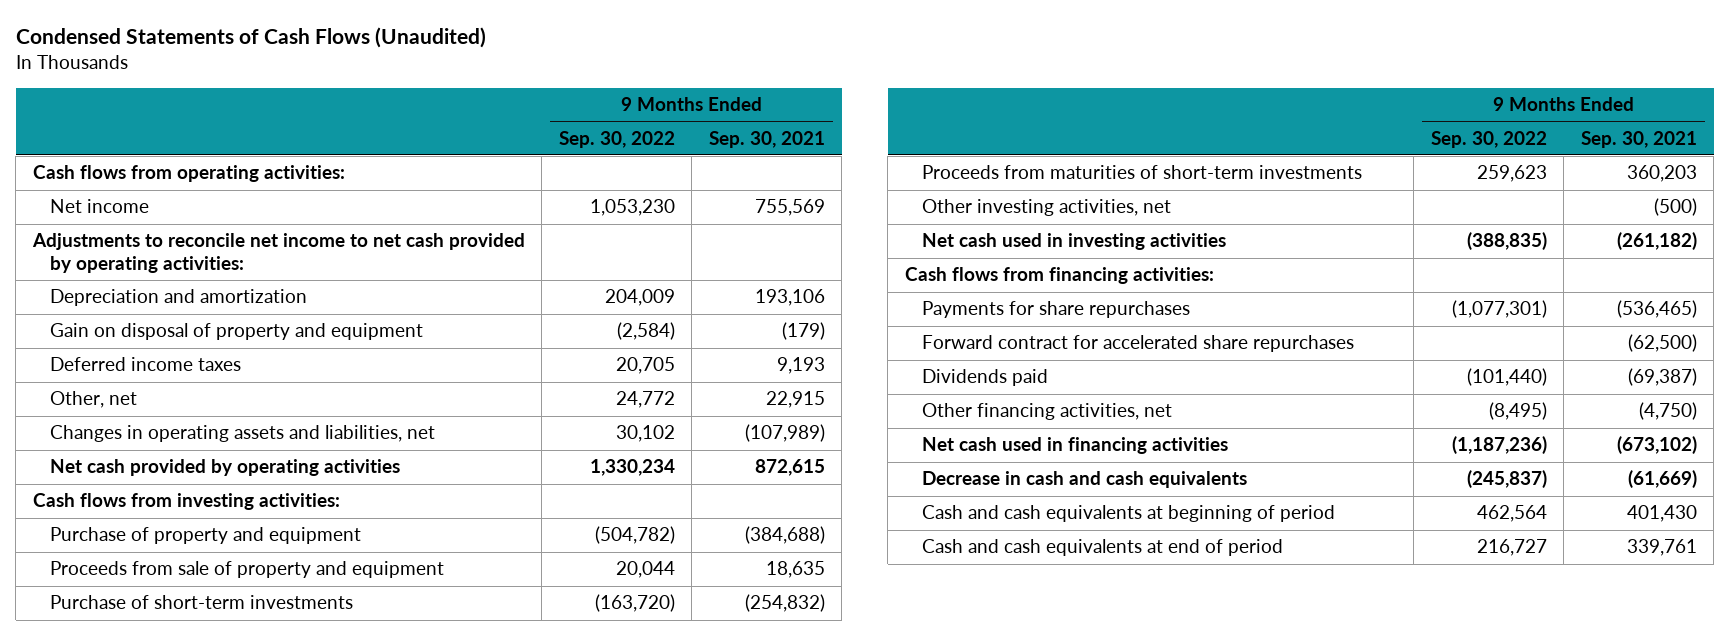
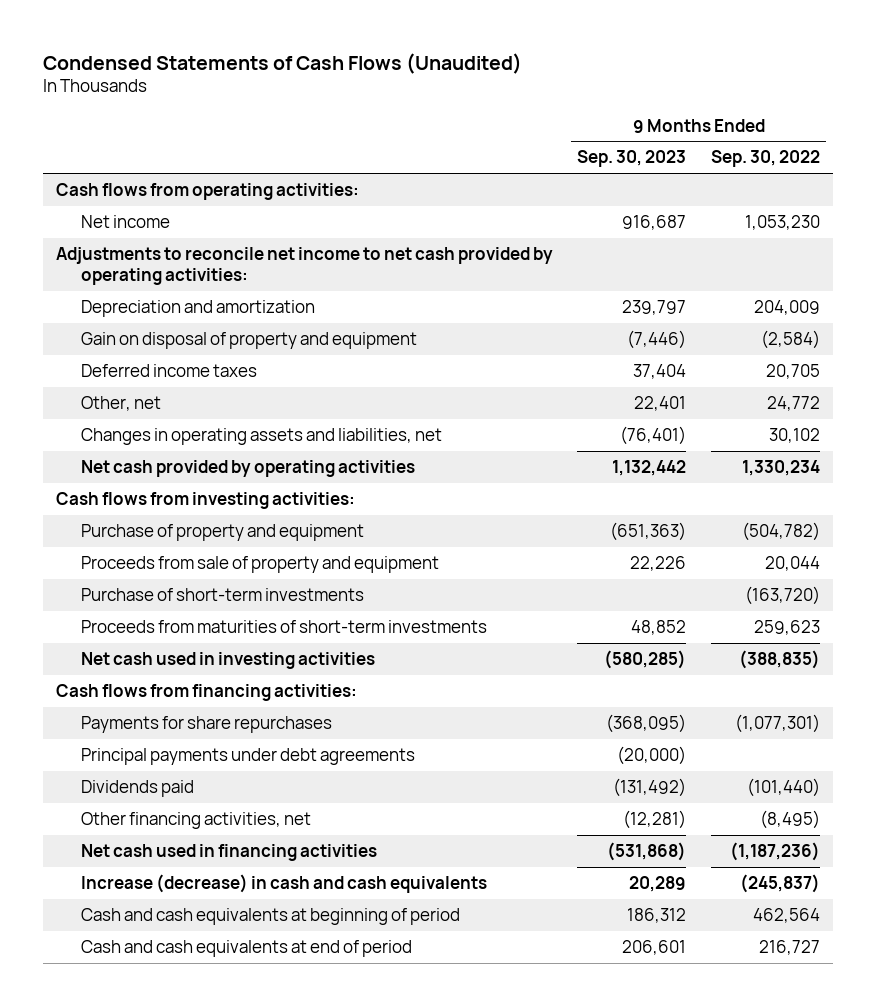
[708,130,825,148] Sep. 30, 2021 -> none
none -> [577,150,687,168] Sep. 30, 2023
[922,199,1172,217] Other investing activities, net -> none
[922,335,1355,353] Forward contract for accelerated share repurchases -> none
none -> [81,748,416,766] Principal payments under debt agreements
[922,471,1248,489] Decrease in cash and cash equivalents -> [81,874,488,894] Increase (decrease) in cash and cash equivalents

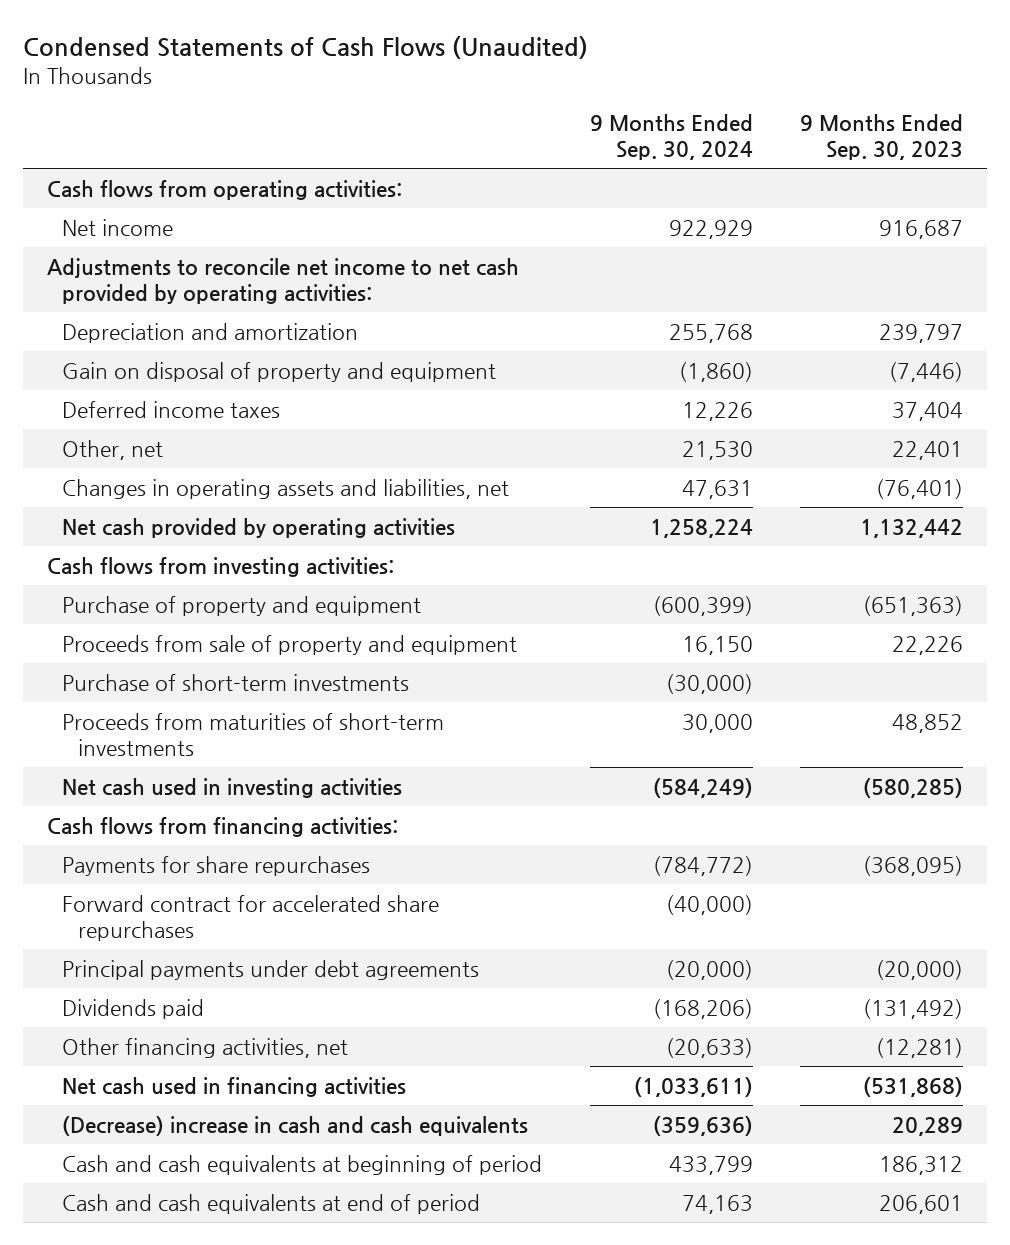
[711,150,821,168] Sep. 30, 2022 -> none
none -> [589,114,753,160] 9 Months Ended Sep. 30, 2024
none -> [62,894,440,941] Forward contract for accelerated share repurchases
[81,874,488,894] Increase (decrease) in cash and cash equivalents -> [62,1115,529,1136] (Decrease) increase in cash and cash equivalents

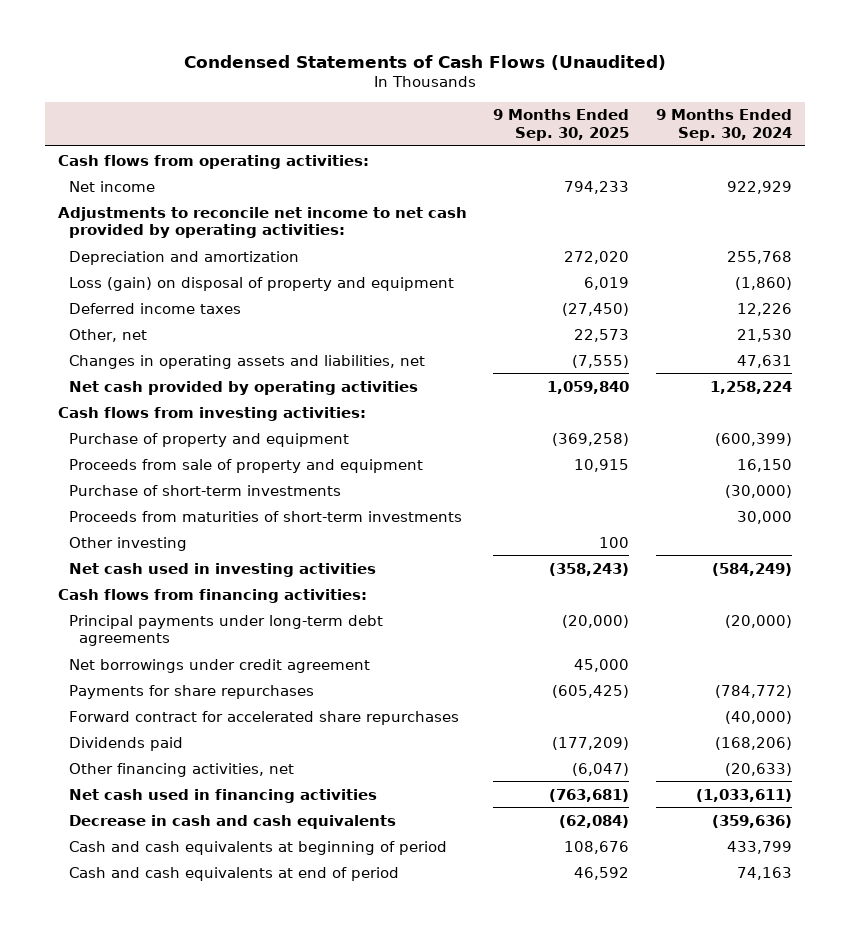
[800,114,964,160] 9 Months Ended Sep. 30, 2023 -> none
none -> [493,109,630,141] 9 Months Ended Sep. 30, 2025
[62,361,497,382] Gain on disposal of property and equipment -> [68,276,454,291] Loss (gain) on disposal of property and equipment
none -> [68,536,187,551] Other investing
none -> [68,614,383,646] Principal payments under long-term debt agreements
none -> [68,658,370,673] Net borrowings under credit agreement
[62,959,480,980] Principal payments under debt agreements -> none
[62,1115,529,1136] (Decrease) increase in cash and cash equivalents -> [68,814,396,829] Decrease in cash and cash equivalents

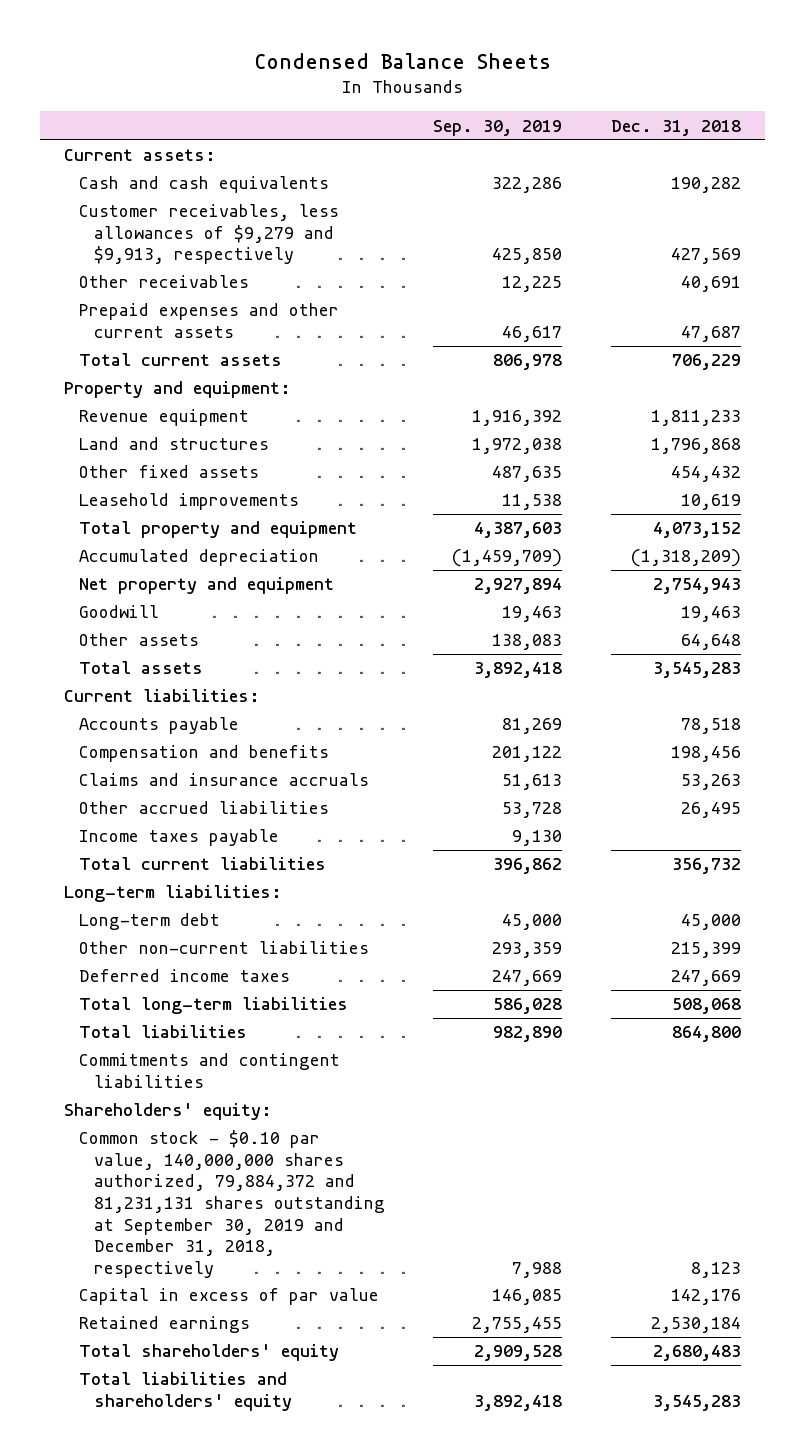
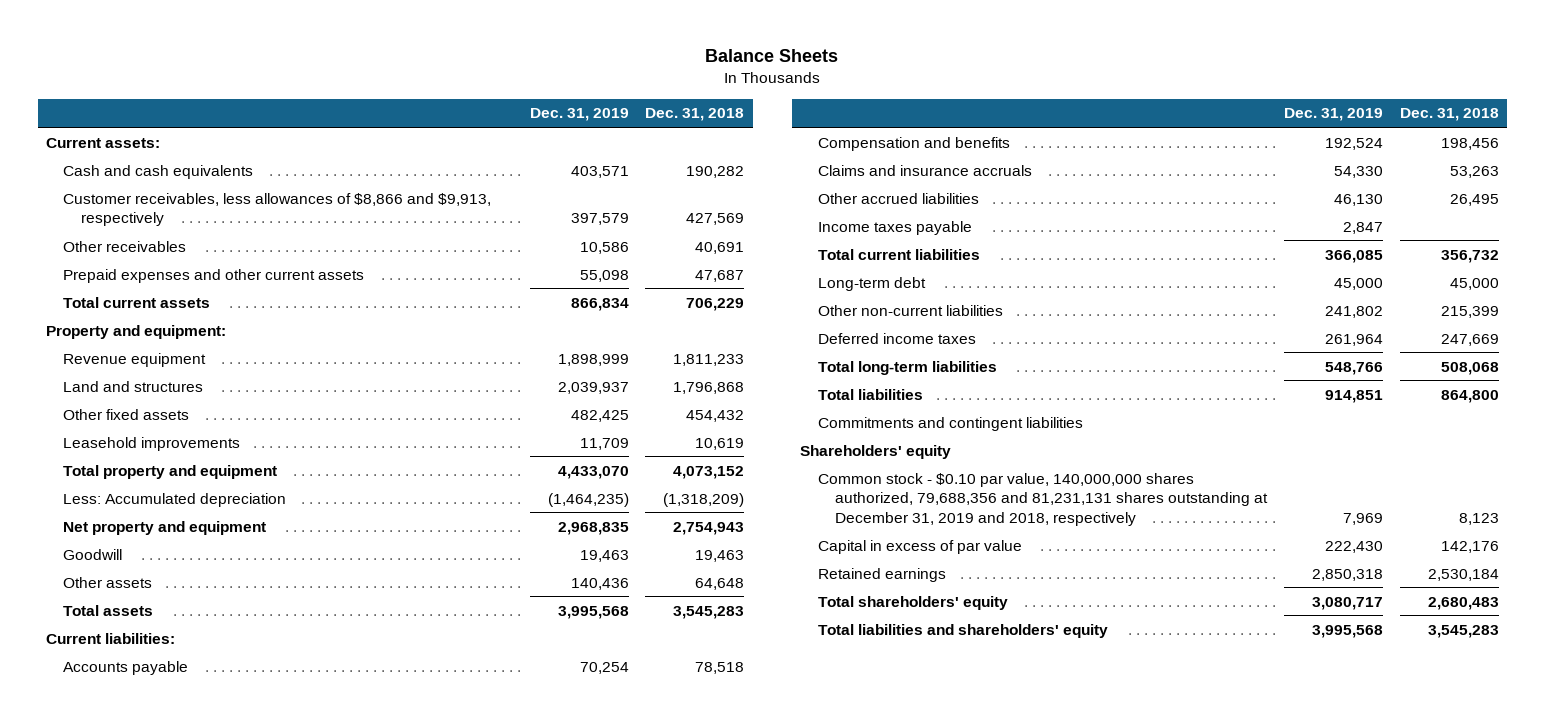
[253,52,551,69] Condensed Balance Sheets -> [705,48,839,62] Balance Sheets
[433,119,563,136] Sep. 30, 2019 -> none
none -> [529,108,629,122] Dec. 31, 2019
[79,204,340,265] Customer receivables, less allowances of $9,279 and $9,913, respectively -> [63,192,492,227] Customer receivables, less allowances of $8,866 and $9,913, respectively
[79,549,320,567] Accumulated depreciation -> [63,492,287,507] Less: Accumulated depreciation
[64,885,283,903] Long-term liabilities: -> none
[64,1103,273,1121] Shareholders' equity: -> [800,444,952,459] Shareholders' equity
[79,1130,385,1278] Common stock - $0.10 par value, 140,000,000 shares authorized, 79,884,372 and 81,231,131 shares outstanding at September 30, 2019 and December 31, 2018, respectively -> [817,472,1269,526] Common stock - $0.10 par value, 140,000,000 shares authorized, 79,688,356 and 81,231,131 shares outstanding at December 31, 2019 and 2018, respectively

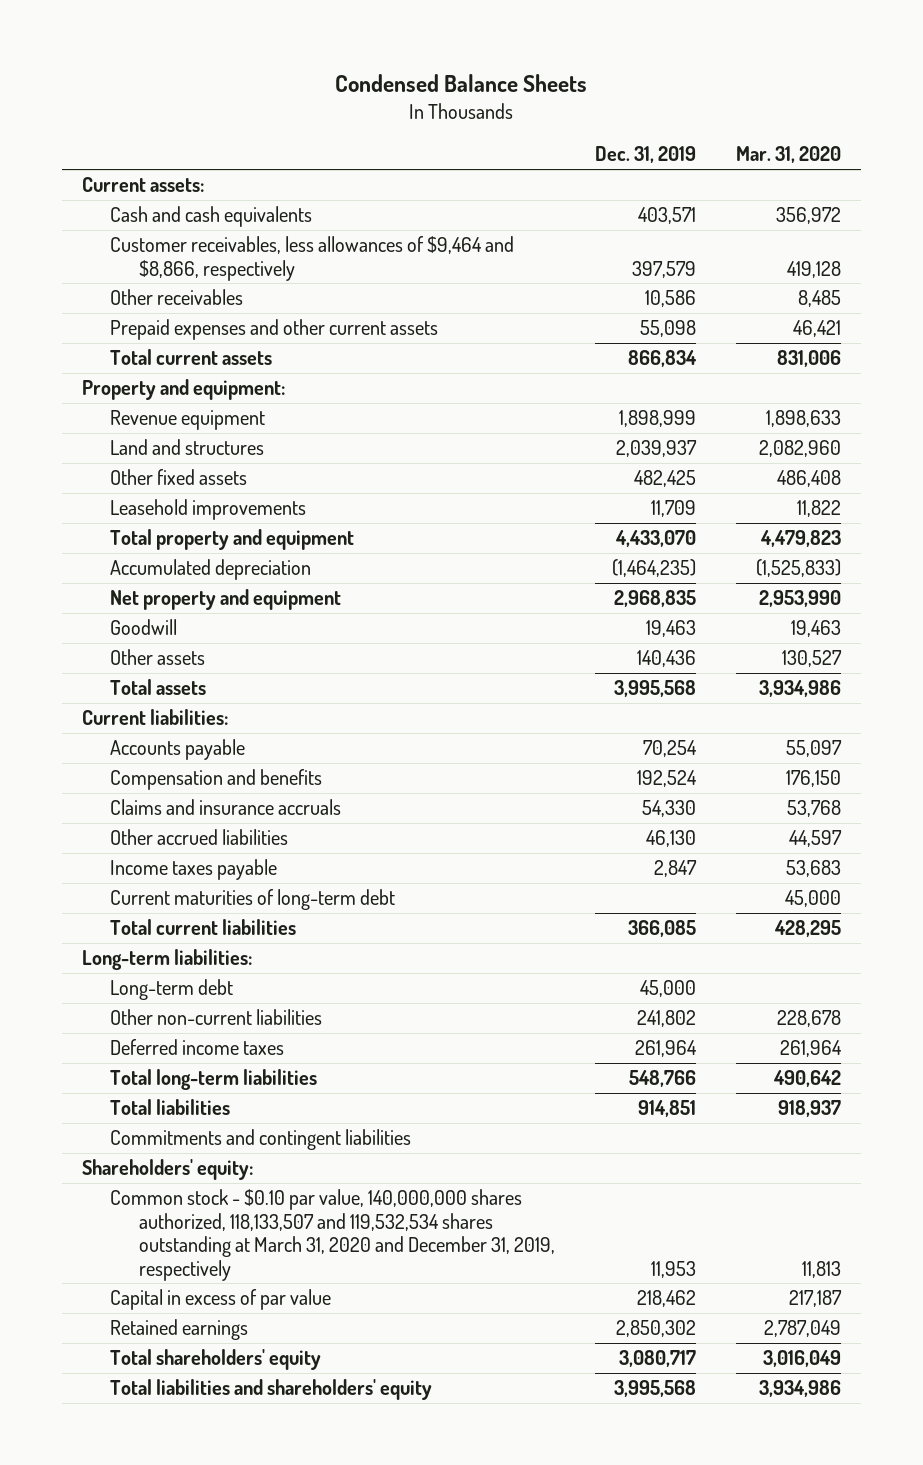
[705,48,839,62] Balance Sheets -> [335,74,588,93] Condensed Balance Sheets
[645,108,745,122] Dec. 31, 2018 -> none
none -> [736,146,842,164] Mar. 31, 2020
[63,192,492,227] Customer receivables, less allowances of $8,866 and $9,913, respectively -> [110,236,515,281] Customer receivables, less allowances of $9,464 and $8,866, respectively
[63,492,287,507] Less: Accumulated depreciation -> [110,559,312,581] Accumulated depreciation
none -> [110,889,396,911] Current maturities of long-term debt
none -> [81,949,252,971] Long-term liabilities:
[800,444,952,459] Shareholders' equity -> [81,1159,253,1181] Shareholders' equity:
[817,472,1269,526] Common stock - $0.10 par value, 140,000,000 shares authorized, 79,688,356 and 81,231,131 shares outstanding at December 31, 2019 and 2018, respectively -> [110,1189,556,1281] Common stock - $0.10 par value, 140,000,000 shares authorized, 118,133,507 and 119,532,534 shares outstanding at March 31, 2020 and December 31, 2019, respectively
[1343,512,1384,525] 7,969 -> [651,1260,697,1278] 11,953
[1325,540,1384,553] 222,430 -> [637,1290,697,1308] 218,462
[1312,568,1384,581] 2,850,318 -> [616,1320,697,1338] 2,850,302

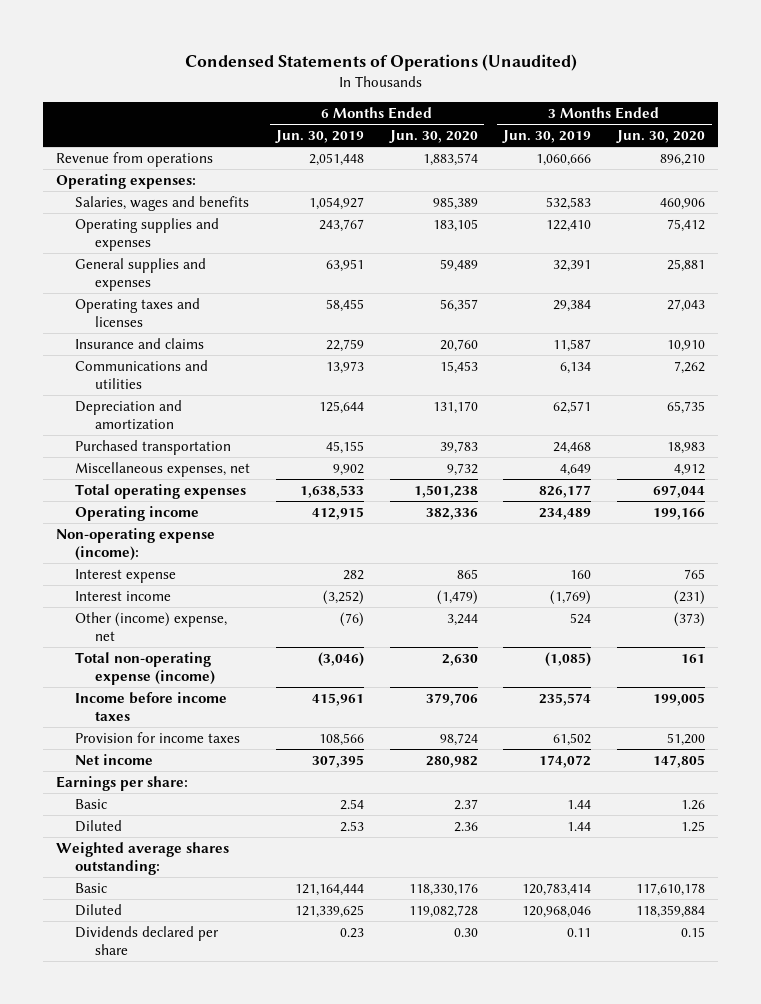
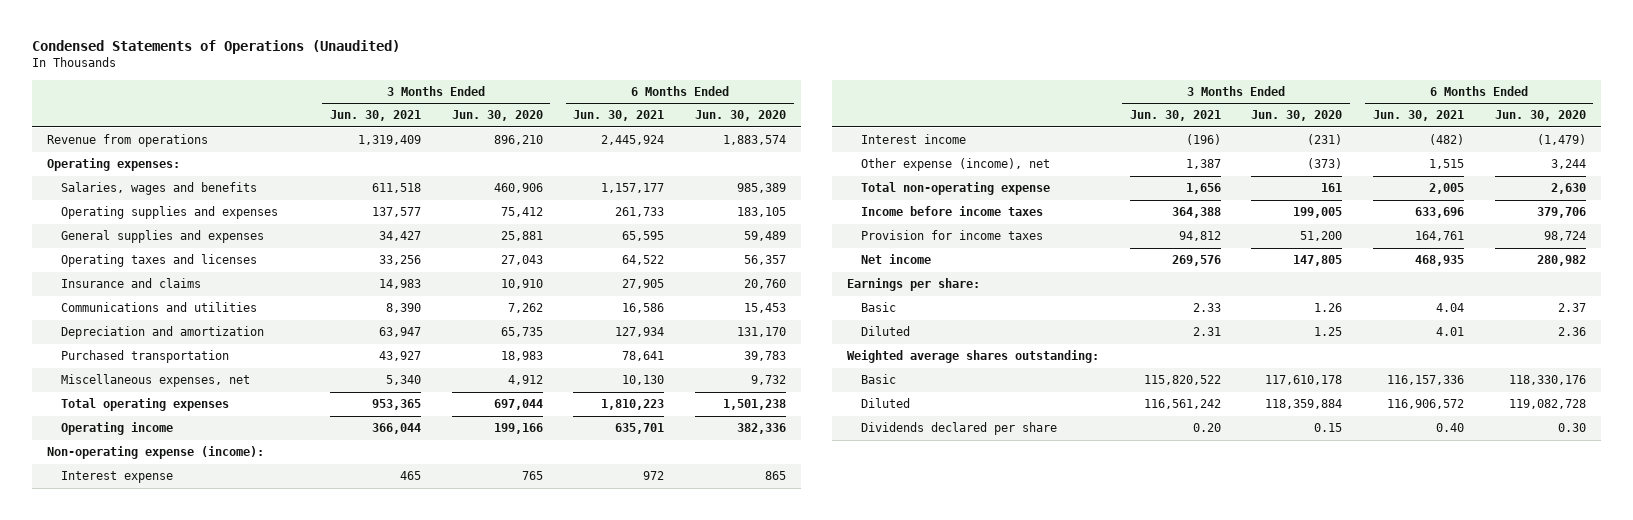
[274,130,364,144] Jun. 30, 2019 -> none
[502,130,592,144] Jun. 30, 2019 -> none
none -> [329,110,421,122] Jun. 30, 2021
none -> [573,110,665,122] Jun. 30, 2021
[75,611,228,641] Other (income) expense, net -> [860,158,1050,172] Other expense (income), net
[75,651,215,685] Total non-operating expense (income) -> [860,182,1050,196] Total non-operating expense

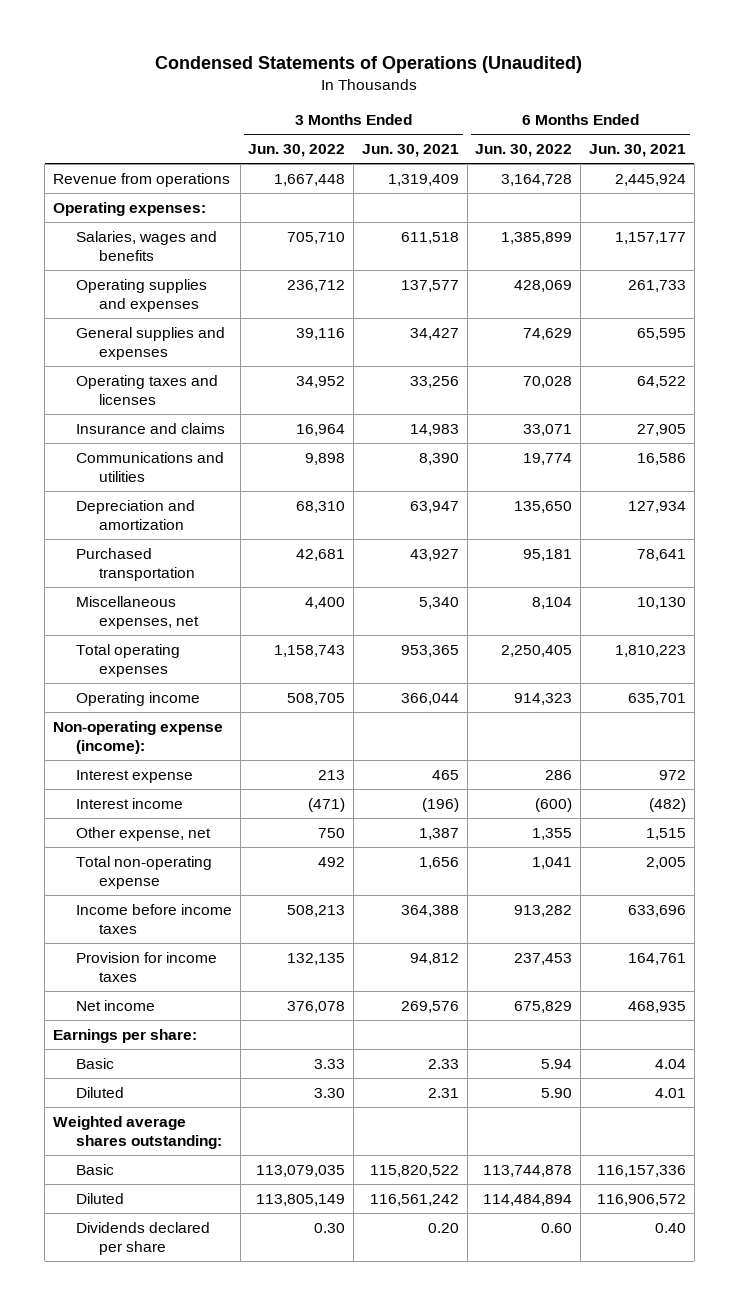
[451,110,543,122] Jun. 30, 2020 -> none
[694,110,786,122] Jun. 30, 2020 -> none
none -> [248,144,346,158] Jun. 30, 2022
none -> [475,144,573,158] Jun. 30, 2022
[860,158,1050,172] Other expense (income), net -> [75,826,211,841] Other expense, net

